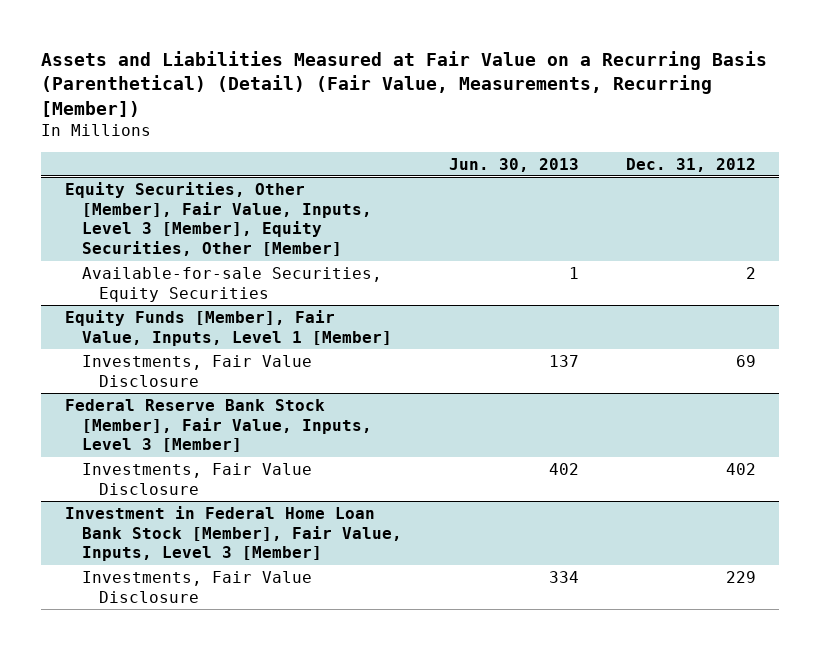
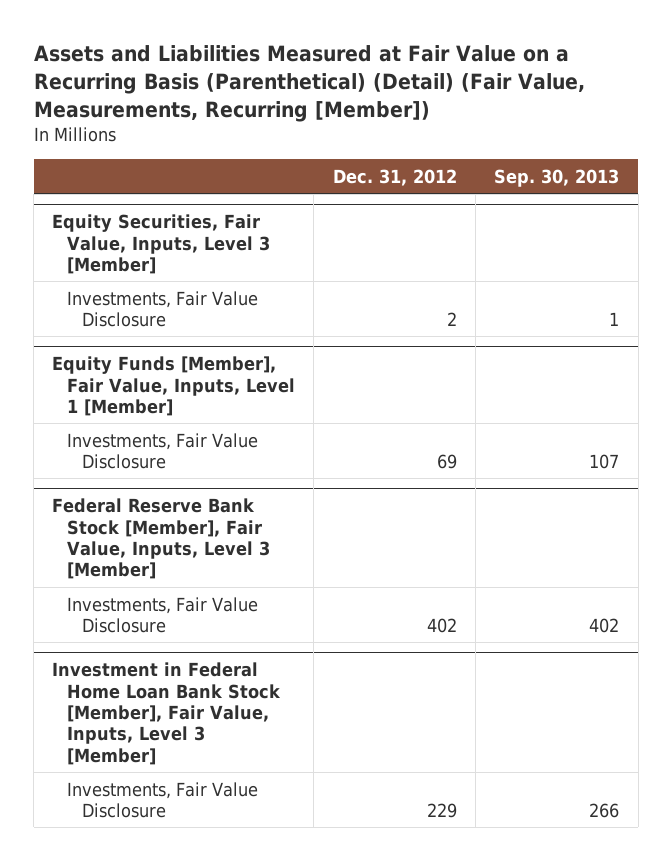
[448,157,579,172] Jun. 30, 2013 -> none
none -> [494,168,620,187] Sep. 30, 2013
[81,266,382,302] Available-for-sale Securities, Equity Securities -> none
[64,181,372,257] Equity Securities, Other [Member], Fair Value, Inputs, Level 3 [Member], Equity Securities, Other [Member] -> [52,214,271,275] Equity Securities, Fair Value, Inputs, Level 3 [Member]
none -> [67,290,259,327] Investments, Fair Value Disclosure

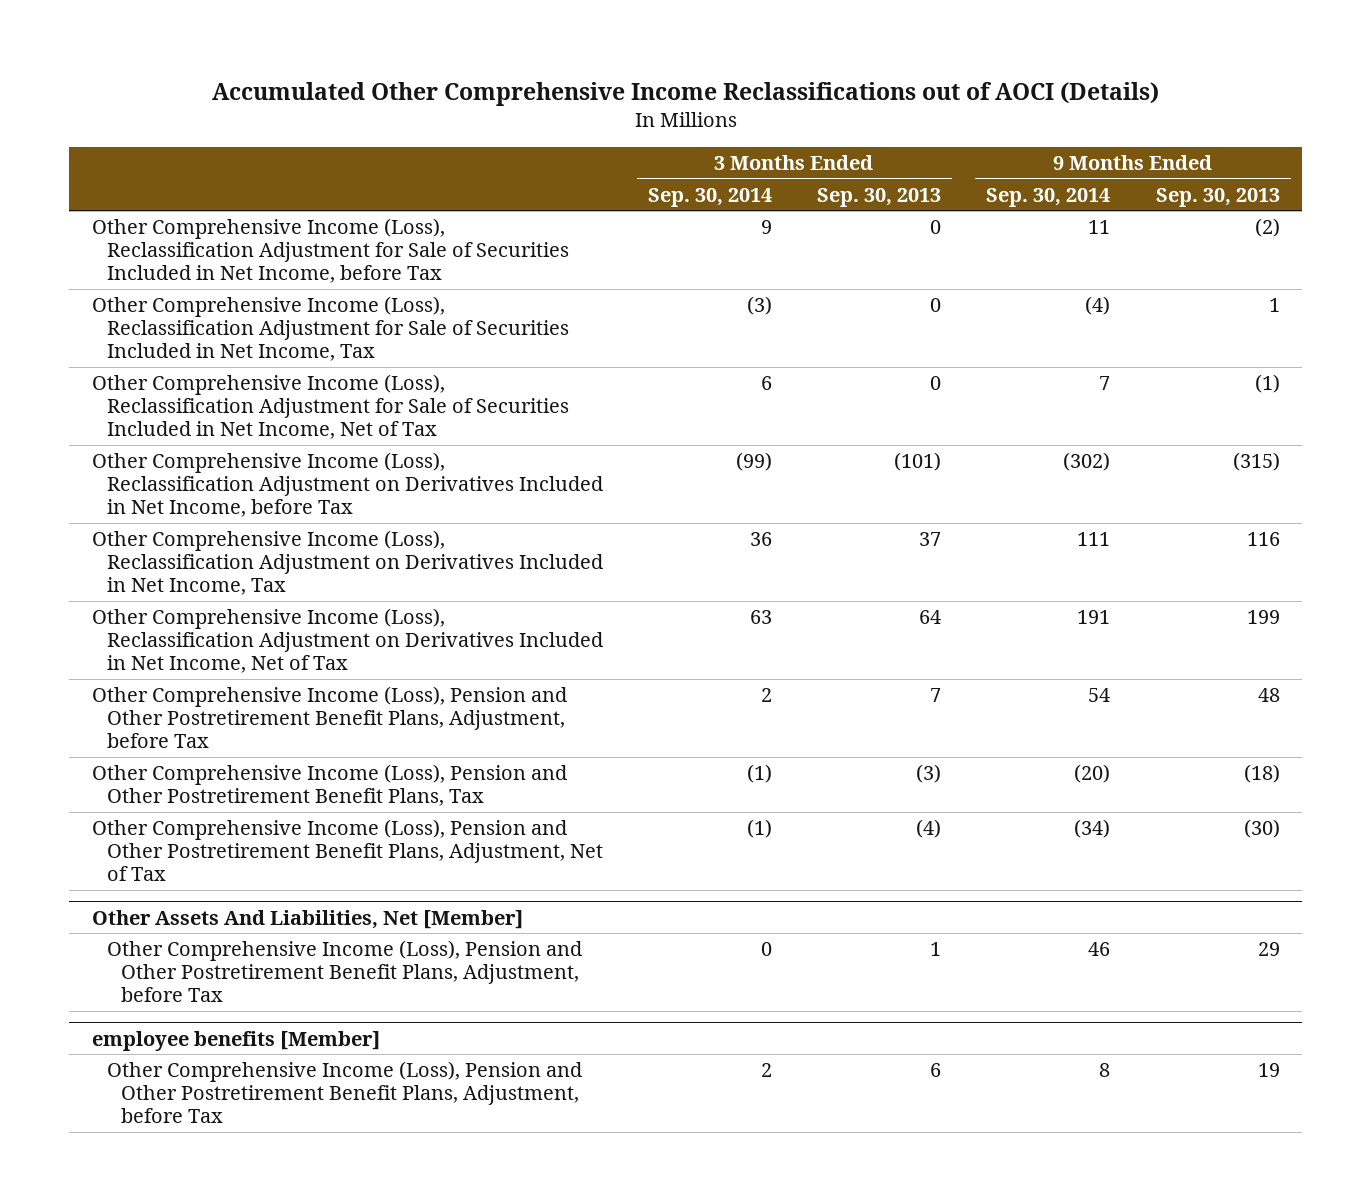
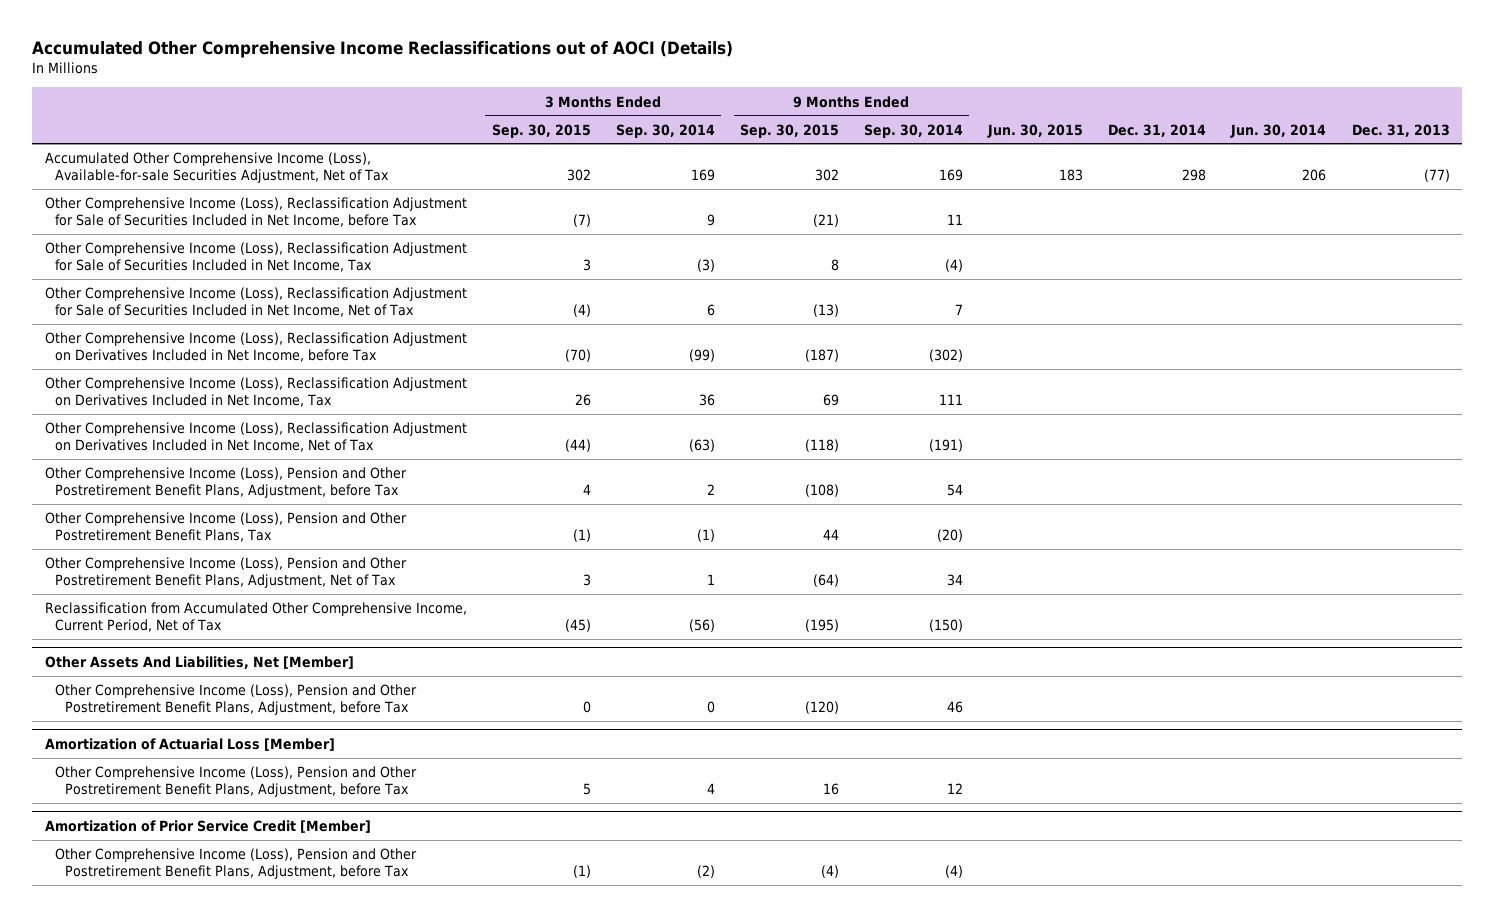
[817,187,942,207] Sep. 30, 2013 -> none
[1155,187,1280,207] Sep. 30, 2013 -> none
none -> [491,123,591,138] Sep. 30, 2015
none -> [739,123,839,138] Sep. 30, 2015
none -> [987,123,1084,138] Jun. 30, 2015
none -> [1108,123,1207,137] Dec. 31, 2014
none -> [1230,123,1327,138] Jun. 30, 2014
none -> [1351,123,1450,137] Dec. 31, 2013
none -> [44,152,389,184] Accumulated Other Comprehensive Income (Loss), Available-for-sale Securities Adjustment, Net of Tax
[749,609,772,624] 63 -> [688,439,715,453] (63)
[1077,609,1111,624] 191 -> [929,439,964,453] (191)
[746,818,772,838] (1) -> [706,574,715,586] 1
[1074,818,1111,838] (34) -> [947,574,964,587] 34
none -> [44,602,467,633] Reclassification from Accumulated Other Comprehensive Income, Current Period, Net of Tax
[91,1030,380,1051] employee benefits [Member] -> none
none -> [44,737,335,751] Amortization of Actuarial Loss [Member]
[760,1062,772,1077] 2 -> [706,783,715,795] 4
[1099,1062,1111,1077] 8 -> [947,783,964,795] 12
none -> [44,819,371,833] Amortization of Prior Service Credit [Member]
none -> [54,848,417,880] Other Comprehensive Income (Loss), Pension and Other Postretirement Benefit Plans, Adjustment, before Tax

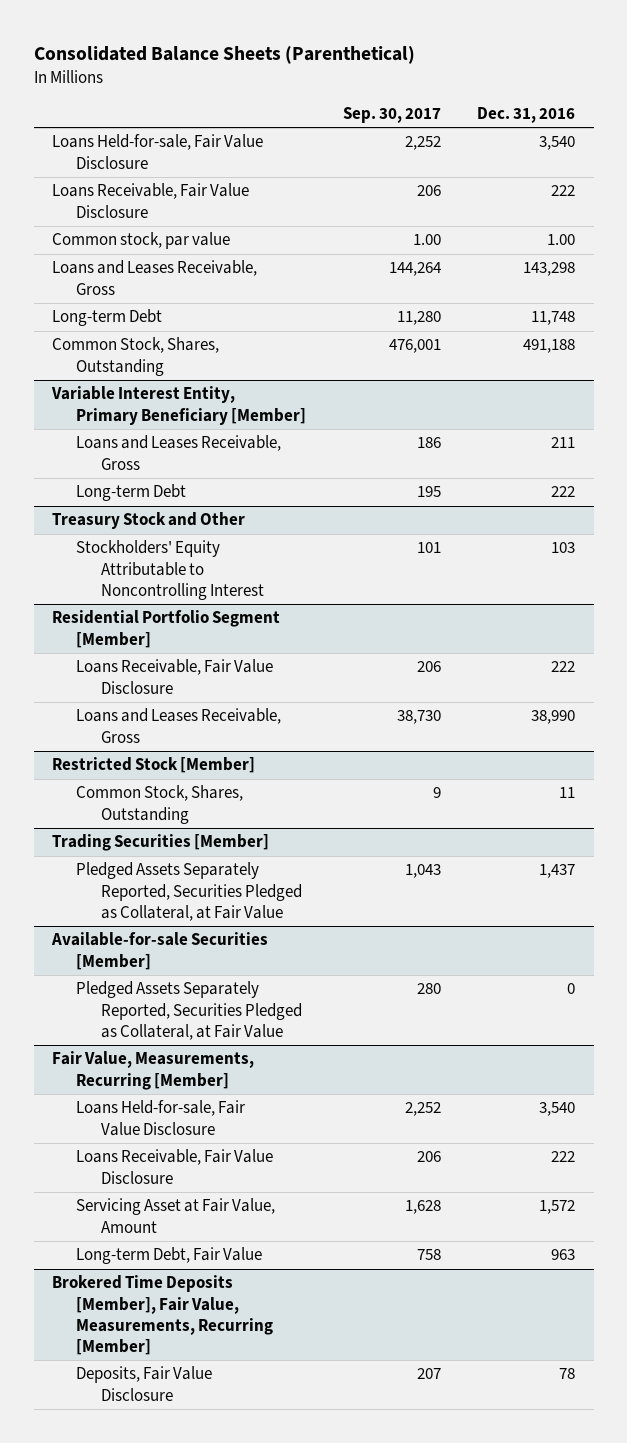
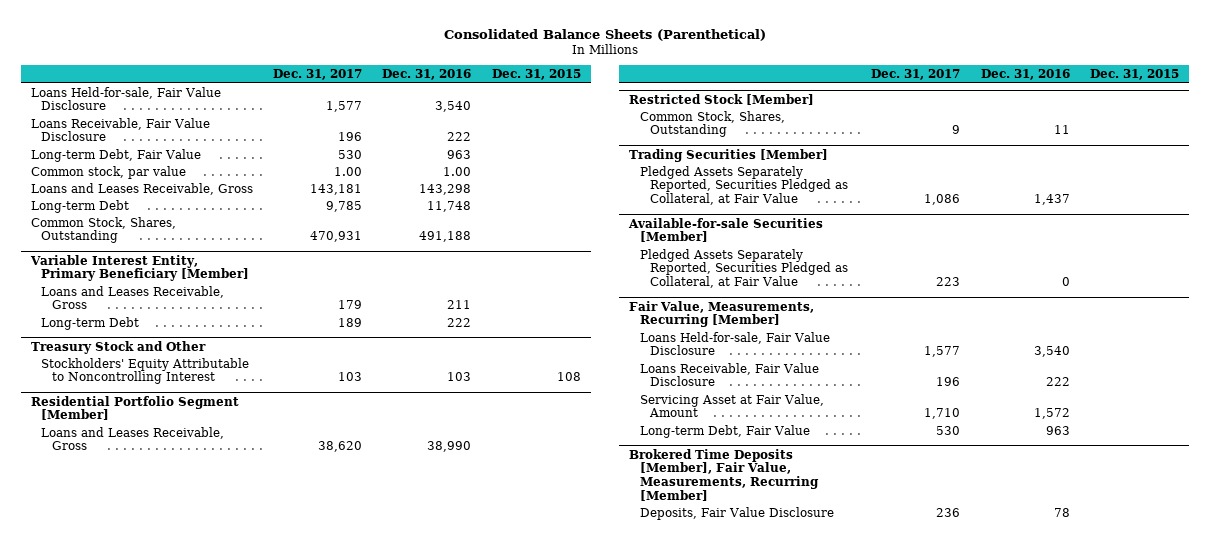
[342,106,441,123] Sep. 30, 2017 -> none
none -> [273,69,363,81] Dec. 31, 2017
none -> [491,69,581,81] Dec. 31, 2015
none -> [31,148,202,162] Long-term Debt, Fair Value
[76,659,274,694] Loans Receivable, Fair Value Disclosure -> none

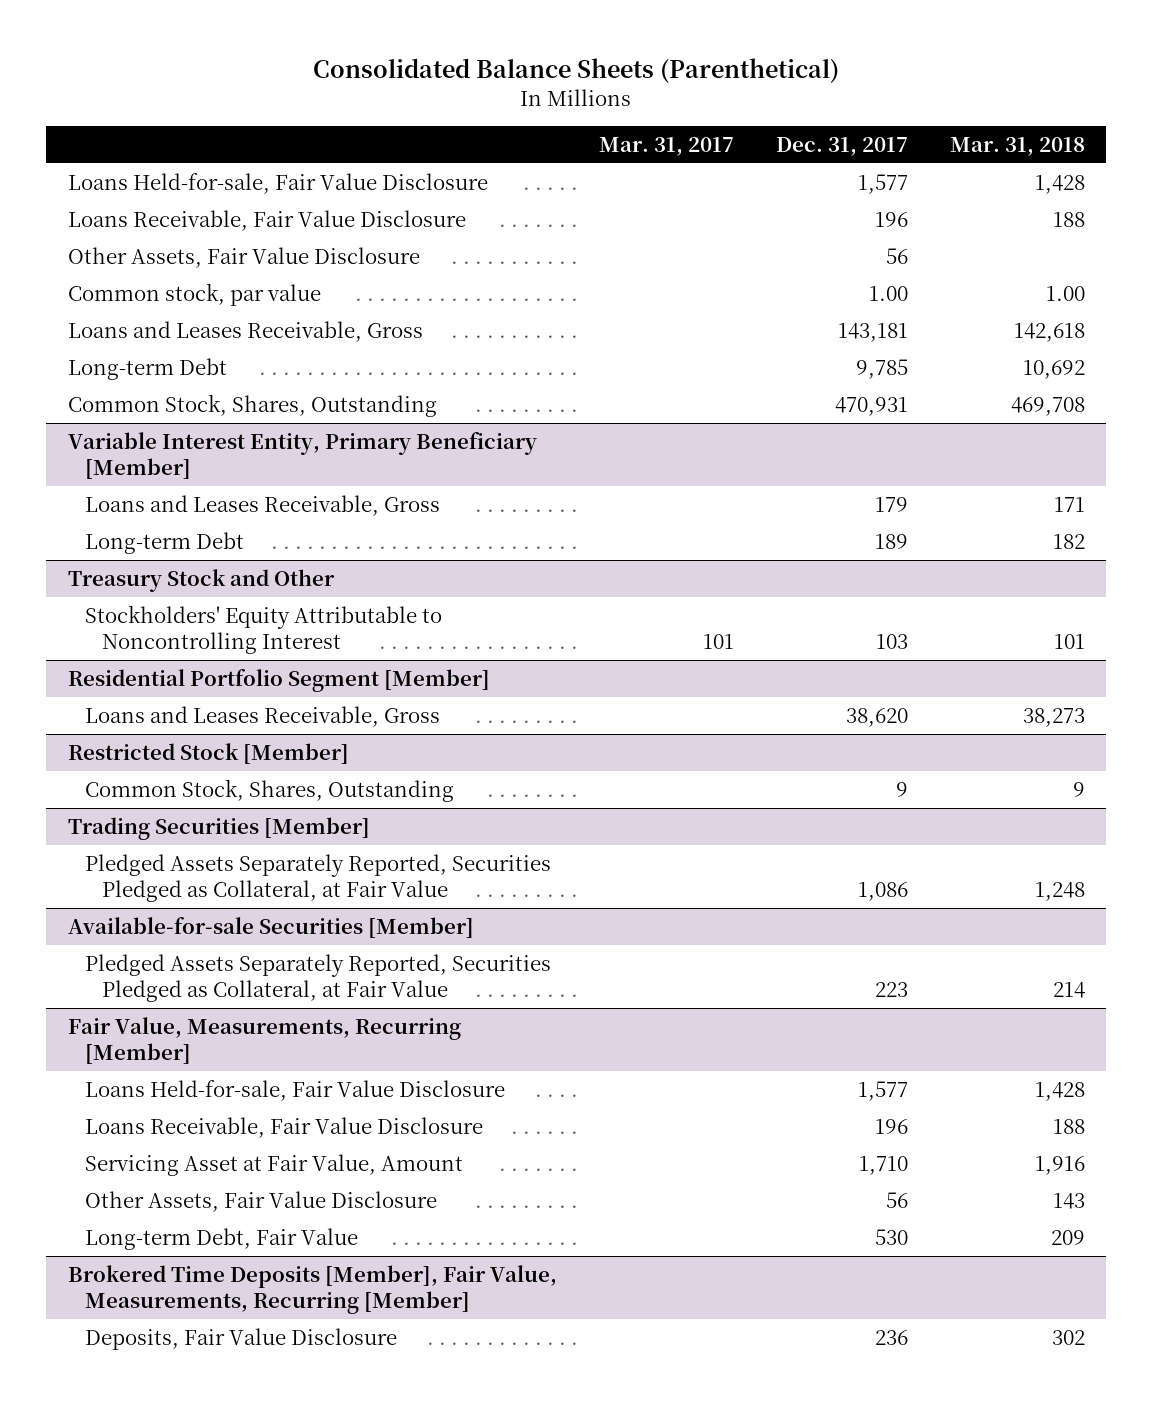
[382,69,472,81] Dec. 31, 2016 -> none
[491,69,581,81] Dec. 31, 2015 -> none
none -> [598,137,734,157] Mar. 31, 2017
none -> [950,137,1086,157] Mar. 31, 2018
[31,148,202,162] Long-term Debt, Fair Value -> none
none -> [67,246,420,268] Other Assets, Fair Value Disclosure
none -> [84,1190,437,1212] Other Assets, Fair Value Disclosure

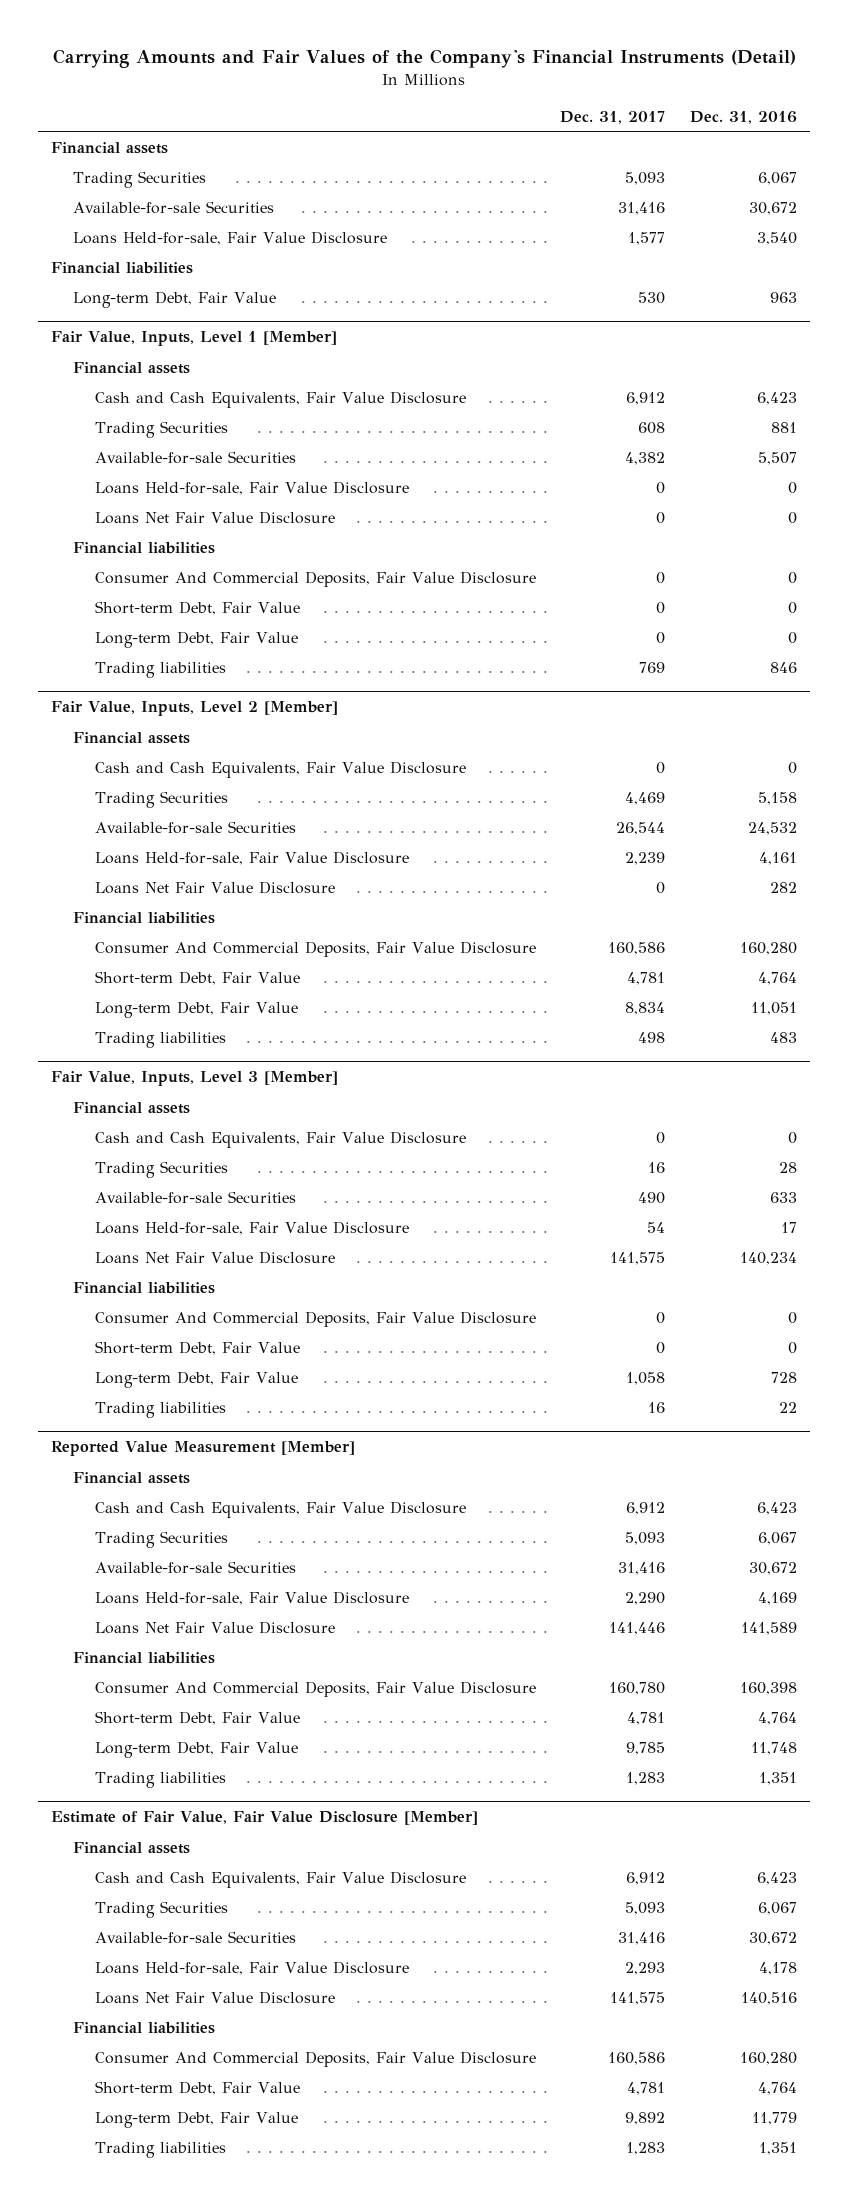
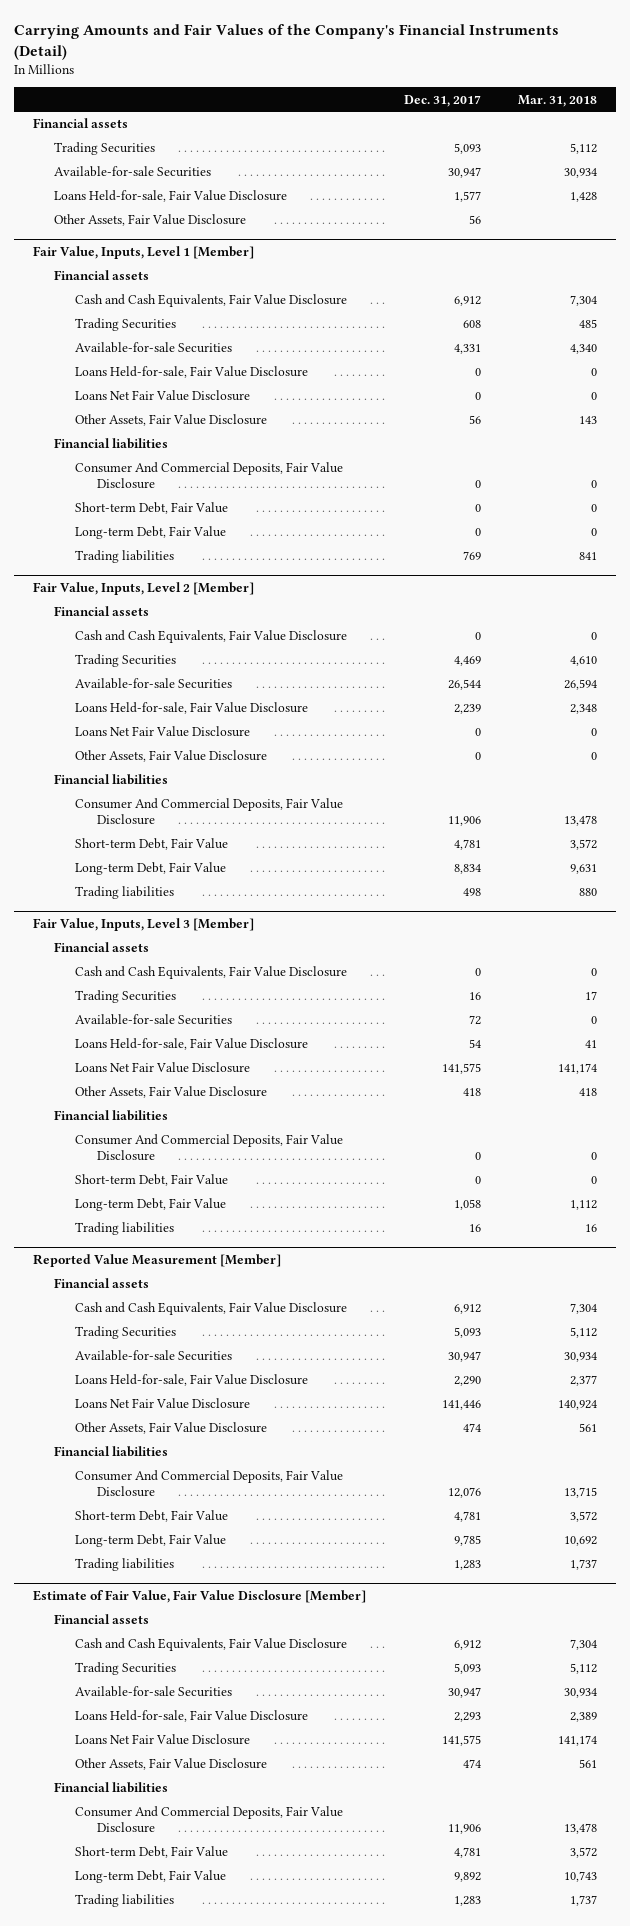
[690,110,798,124] Dec. 31, 2016 -> none
none -> [518,94,598,107] Mar. 31, 2018
[618,201,666,215] 31,416 -> [447,167,481,179] 30,947
[50,261,193,274] Financial liabilities -> none
[72,290,276,308] Long-term Debt, Fair Value -> none
none -> [54,214,247,227] Other Assets, Fair Value Disclosure
[625,451,666,465] 4,382 -> [453,344,481,355] 4,331
none -> [75,414,268,427] Other Assets, Fair Value Disclosure
none -> [75,750,268,763] Other Assets, Fair Value Disclosure
[608,941,666,955] 160,586 -> [447,815,481,826] 11,906
[638,1191,666,1204] 490 -> [468,1015,481,1026] 72
none -> [75,1086,268,1099] Other Assets, Fair Value Disclosure
[618,1561,666,1575] 31,416 -> [447,1351,481,1363] 30,947
none -> [75,1422,268,1435] Other Assets, Fair Value Disclosure
[609,1681,666,1695] 160,780 -> [447,1486,481,1498] 12,076
[618,1931,666,1945] 31,416 -> [447,1687,481,1699] 30,947
none -> [75,1758,268,1771] Other Assets, Fair Value Disclosure
[608,2051,666,2065] 160,586 -> [447,1823,481,1834] 11,906

